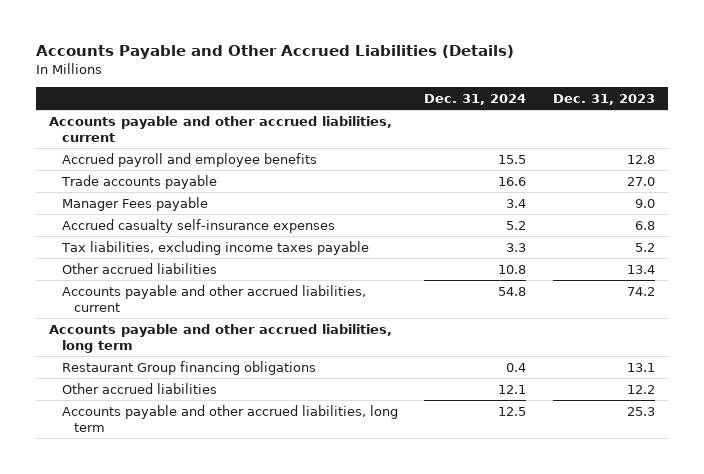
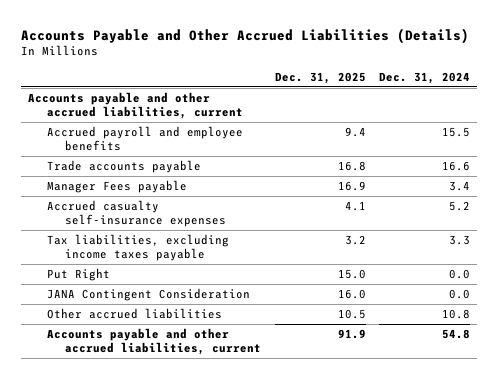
[552,93,655,105] Dec. 31, 2023 -> none
none -> [274,71,366,84] Dec. 31, 2025
none -> [46,268,110,282] Put Right
none -> [46,288,250,302] JANA Contingent Consideration
[49,323,393,353] Accounts payable and other accrued liabilities, long term -> none
[61,360,316,375] Restaurant Group financing obligations -> none
[61,382,217,394] Other accrued liabilities -> none
[61,404,398,432] Accounts payable and other accrued liabilities, long term -> none

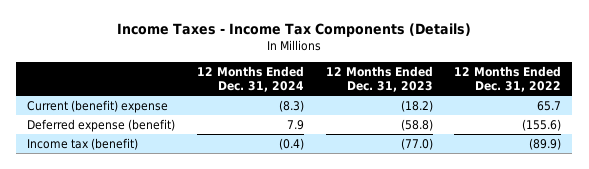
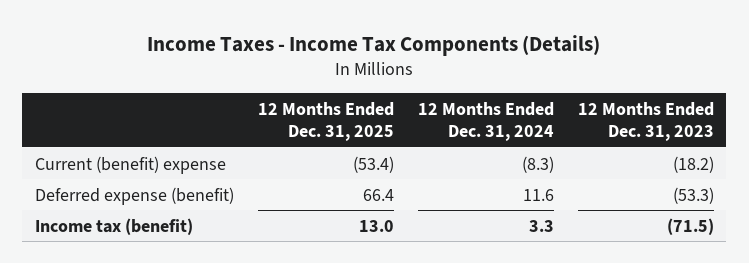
[454,65,562,93] 12 Months Ended Dec. 31, 2022 -> none
none -> [257,101,394,141] 12 Months Ended Dec. 31, 2025
[286,119,304,130] 7.9 -> [522,188,554,201] 11.6
[400,118,433,131] (58.8) -> [673,186,715,204] (53.3)
[278,137,304,150] (0.4) -> [528,219,554,232] 3.3
[400,137,433,150] (77.0) -> [667,217,715,235] (71.5)

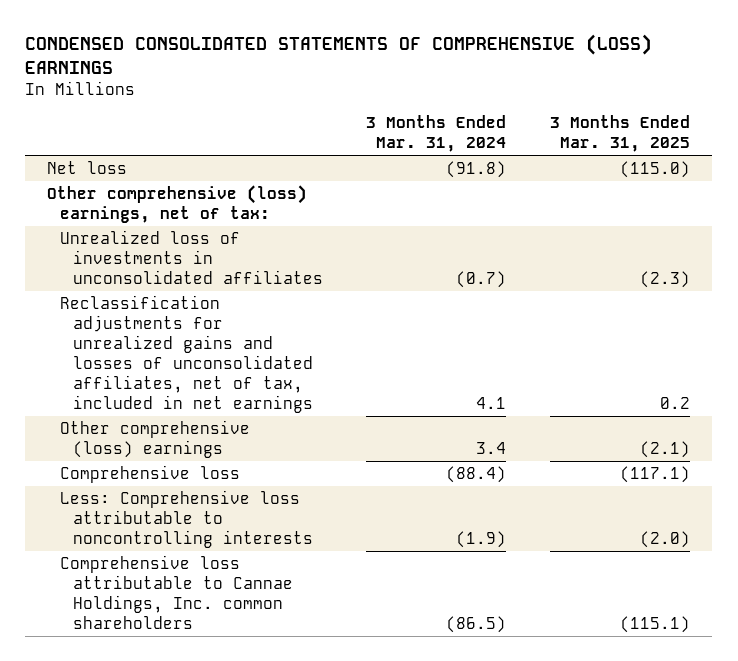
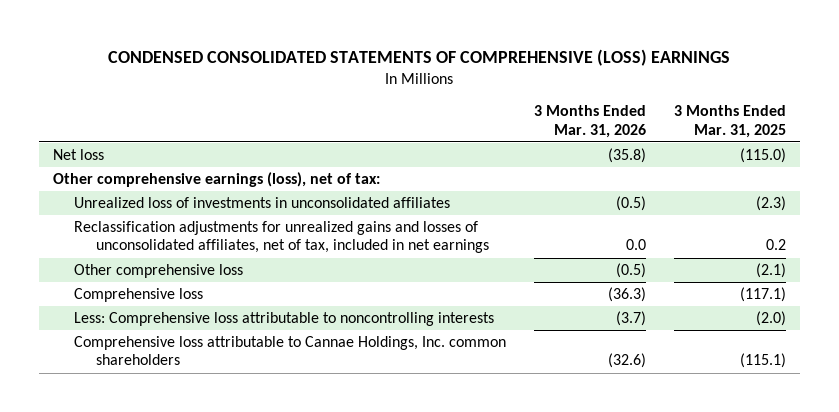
[366,115,507,153] 3 Months Ended Mar. 31, 2024 -> none
none -> [534,105,647,138] 3 Months Ended Mar. 31, 2026
[47,184,308,223] Other comprehensive (loss) earnings, net of tax: -> [52,172,380,188] Other comprehensive earnings (loss), net of tax:
[59,419,250,458] Other comprehensive (loss) earnings -> [74,264,244,279] Other comprehensive loss

